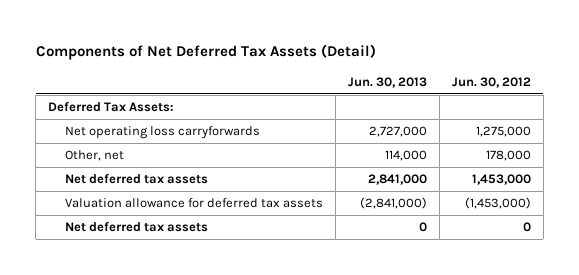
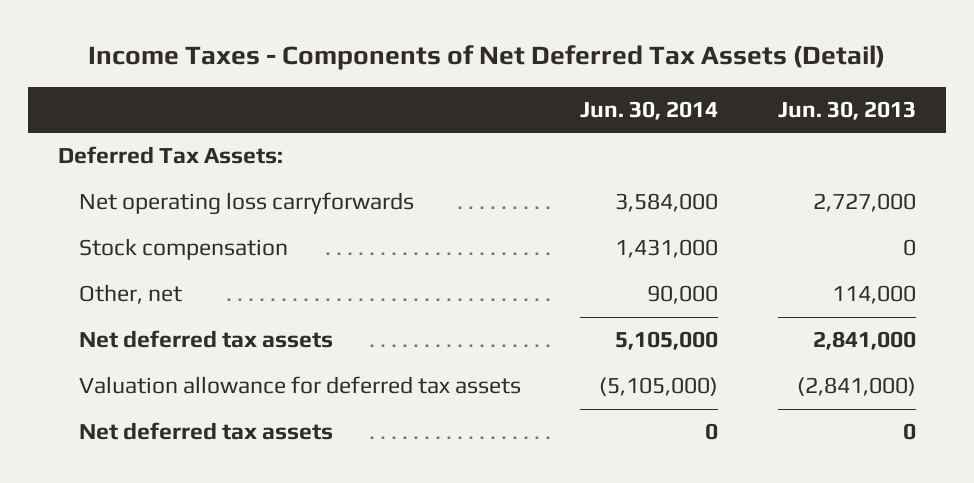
[35,44,376,61] Components of Net Deferred Tax Assets (Detail) -> [87,44,885,70] Income Taxes - Components of Net Deferred Tax Assets (Detail)
[451,76,531,88] Jun. 30, 2012 -> none
none -> [580,100,719,120] Jun. 30, 2014
none -> [78,238,288,261] Stock compensation

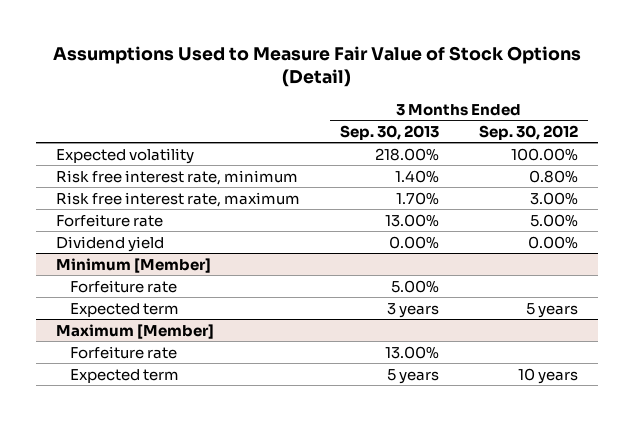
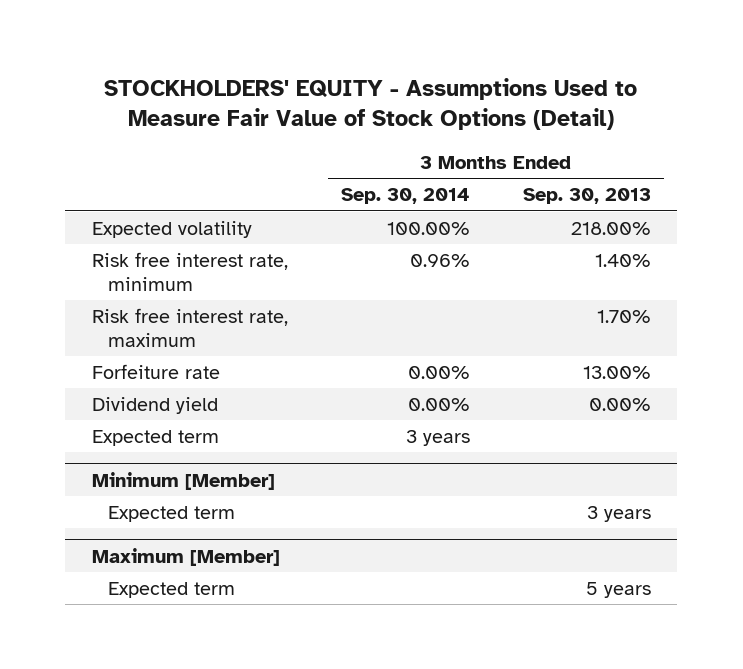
[53,45,582,87] Assumptions Used to Measure Fair Value of Stock Options (Detail) -> [104,77,638,131] STOCKHOLDERS' EQUITY - Assumptions Used to Measure Fair Value of Stock Options (Detail)
[479,124,579,140] Sep. 30, 2012 -> none
none -> [340,188,470,205] Sep. 30, 2014
none -> [91,429,219,446] Expected term
[70,279,178,293] Forfeiture rate -> none
[70,345,178,359] Forfeiture rate -> none

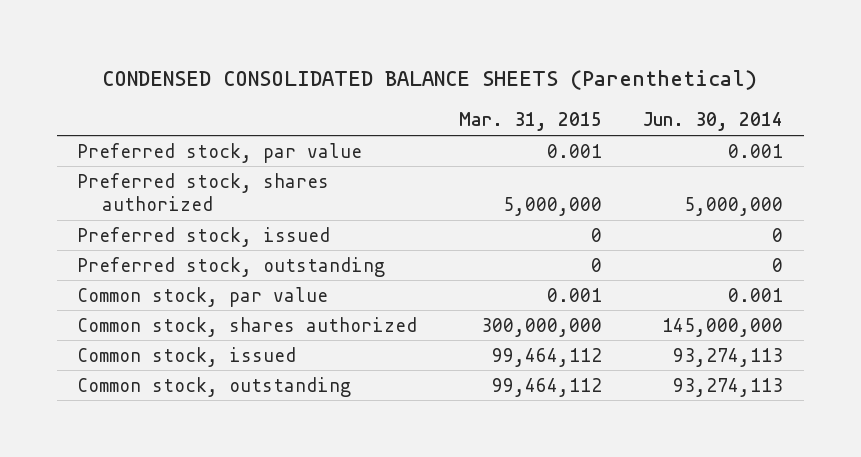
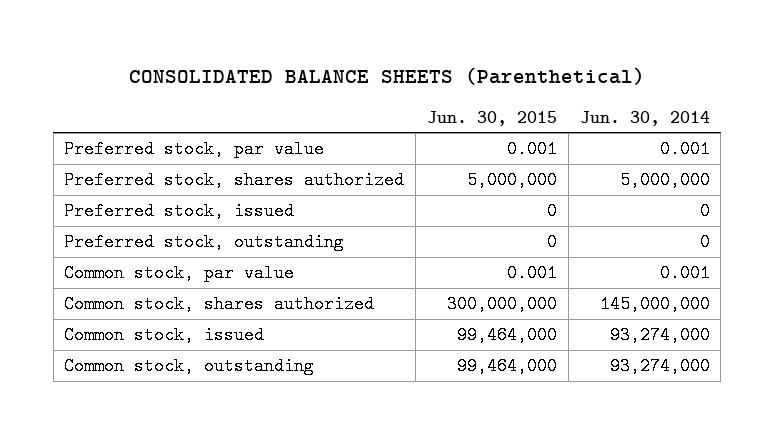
[102,69,758,90] CONDENSED CONSOLIDATED BALANCE SHEETS (Parenthetical) -> [129,66,646,85] CONSOLIDATED BALANCE SHEETS (Parenthetical)
[458,112,602,132] Mar. 31, 2015 -> none
none -> [427,110,558,126] Jun. 30, 2015
[673,347,784,367] 93,274,113 -> [609,326,710,345] 93,274,000
[673,377,784,397] 93,274,113 -> [609,357,710,376] 93,274,000

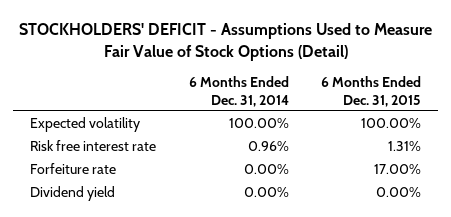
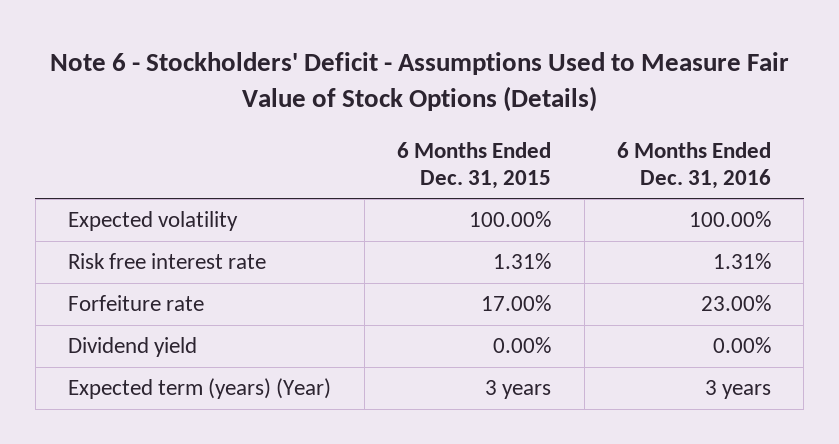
[18,23,432,62] STOCKHOLDERS' DEFICIT - Assumptions Used to Measure Fair Value of Stock Options (Detail) -> [49,52,789,112] Note 6 - Stockholders' Deficit - Assumptions Used to Measure Fair Value of Stock Options (Details)
[188,76,289,107] 6 Months Ended Dec. 31, 2014 -> none
none -> [617,142,772,189] 6 Months Ended Dec. 31, 2016
none -> [68,378,332,400] Expected term (years) (Year)

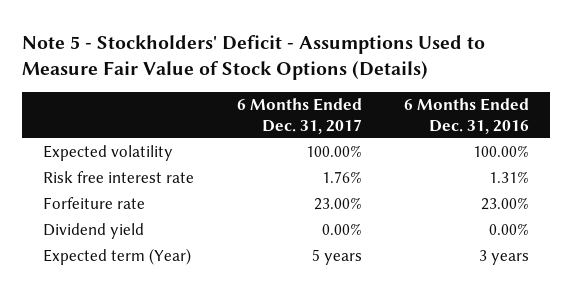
[49,52,789,112] Note 6 - Stockholders' Deficit - Assumptions Used to Measure Fair Value of Stock Options (Details) -> [22,34,486,80] Note 5 - Stockholders' Deficit - Assumptions Used to Measure Fair Value of Stock Options (Details)
[397,142,552,189] 6 Months Ended Dec. 31, 2015 -> none
none -> [236,97,362,134] 6 Months Ended Dec. 31, 2017
[68,378,332,400] Expected term (years) (Year) -> [43,248,192,266] Expected term (Year)

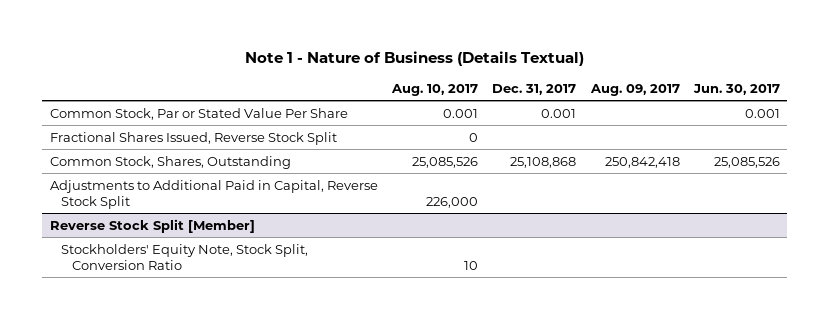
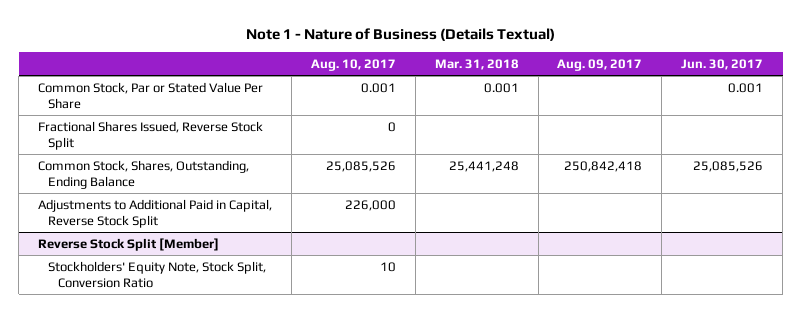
[492,83,577,95] Dec. 31, 2017 -> none
none -> [434,59,519,71] Mar. 31, 2018
[49,155,291,169] Common Stock, Shares, Outstanding -> [38,159,250,189] Common Stock, Shares, Outstanding, Ending Balance

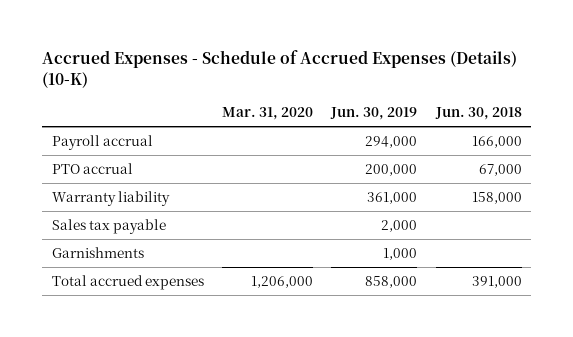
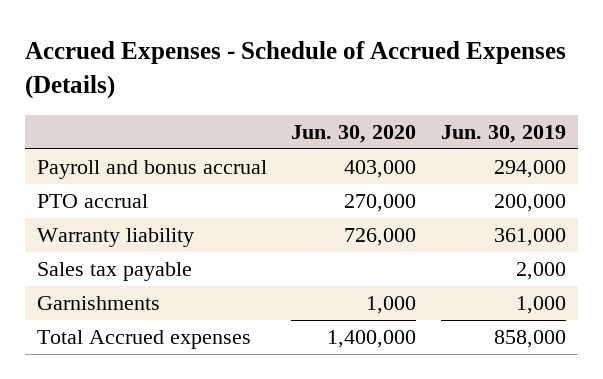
[42,49,518,88] Accrued Expenses - Schedule of Accrued Expenses (Details) (10-K) -> [24,40,566,99] Accrued Expenses - Schedule of Accrued Expenses (Details)
[221,107,313,121] Mar. 31, 2020 -> none
[434,107,522,121] Jun. 30, 2018 -> none
none -> [291,124,417,143] Jun. 30, 2020
[51,134,153,150] Payroll accrual -> [37,160,268,180] Payroll and bonus accrual
[51,274,204,290] Total accrued expenses -> [37,330,252,350] Total Accrued expenses

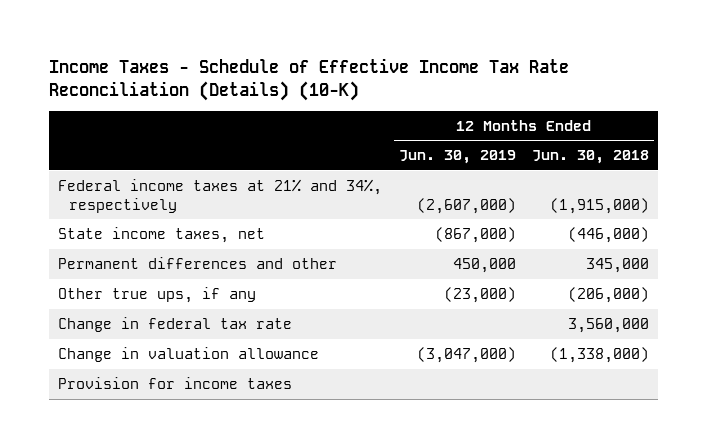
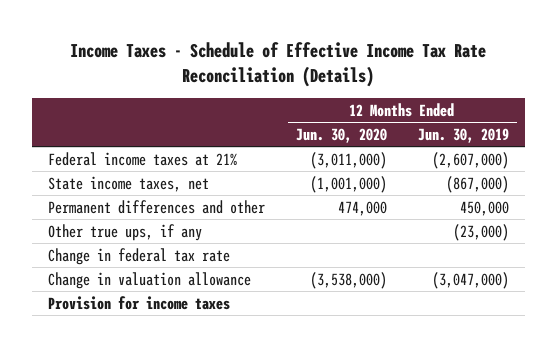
[49,57,570,101] Income Taxes - Schedule of Effective Income Tax Rate Reconciliation (Details) (10-K) -> [70,42,487,88] Income Taxes - Schedule of Effective Income Tax Rate Reconciliation (Details)
[532,150,650,165] Jun. 30, 2018 -> none
none -> [295,127,387,143] Jun. 30, 2020
[57,179,382,213] Federal income taxes at 21% and 34%, respectively -> [47,151,237,166] Federal income taxes at 21%

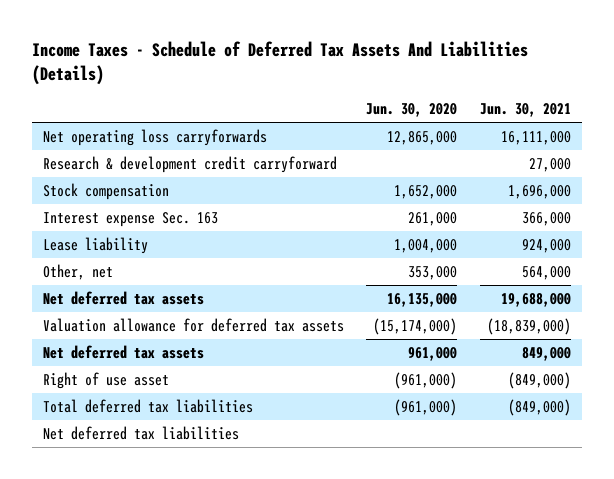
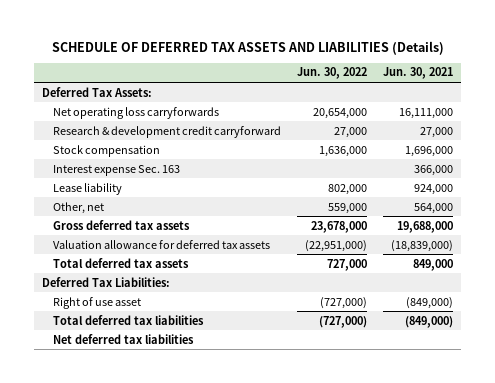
[31,40,528,85] Income Taxes - Schedule of Deferred Tax Assets And Liabilities (Details) -> [51,40,444,55] SCHEDULE OF DEFERRED TAX ASSETS AND LIABILITIES (Details)
[366,103,458,118] Jun. 30, 2020 -> none
none -> [297,67,368,80] Jun. 30, 2022
none -> [42,86,153,97] Deferred Tax Assets:
[43,290,205,305] Net deferred tax assets -> [53,219,191,230] Gross deferred tax assets
[43,344,205,359] Net deferred tax assets -> [53,257,190,268] Total deferred tax assets
none -> [42,276,171,287] Deferred Tax Liabilities:

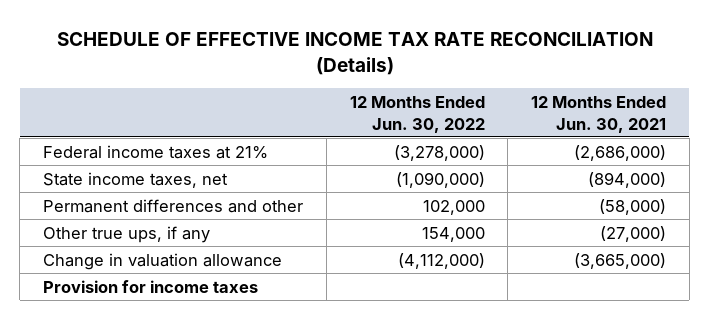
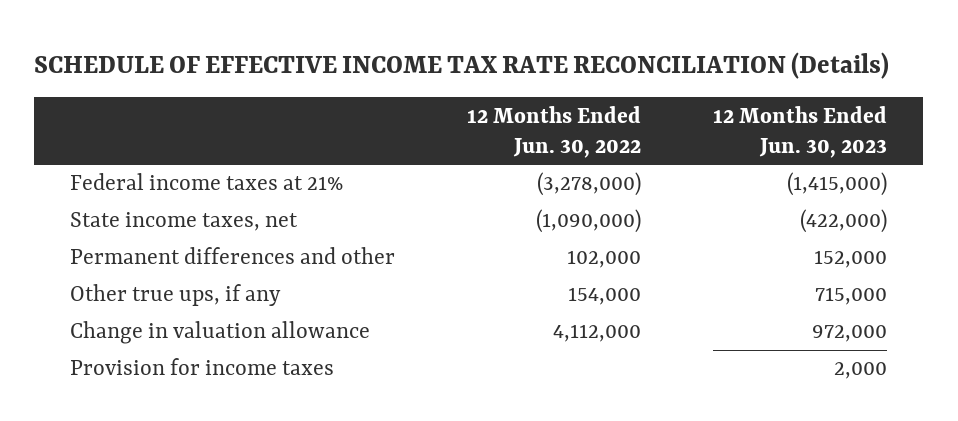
[531,95,667,133] 12 Months Ended Jun. 30, 2021 -> none
none -> [713,105,888,158] 12 Months Ended Jun. 30, 2023
[397,252,485,269] (4,112,000) -> [553,324,642,343] 4,112,000

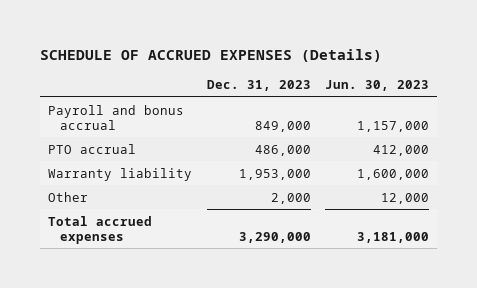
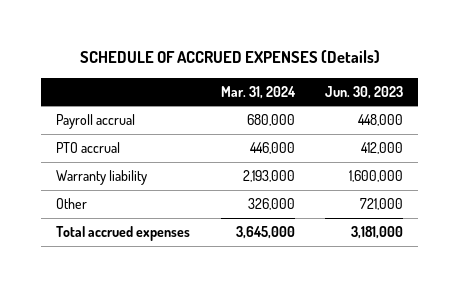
[206,80,311,92] Dec. 31, 2023 -> none
none -> [220,85,296,99] Mar. 31, 2024
[47,104,184,130] Payroll and bonus accrual -> [56,114,136,130] Payroll accrual
[357,120,430,132] 1,157,000 -> [357,114,403,127] 448,000
[381,192,430,204] 12,000 -> [359,198,403,211] 721,000

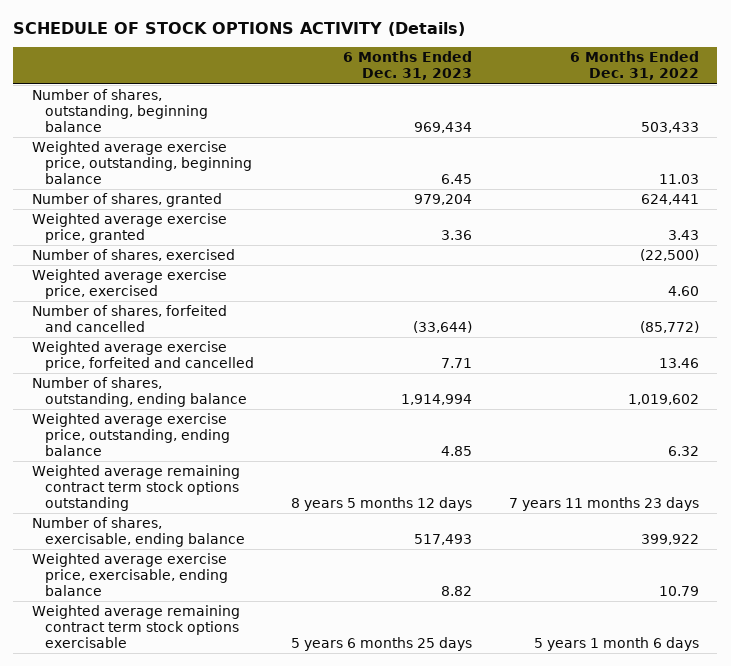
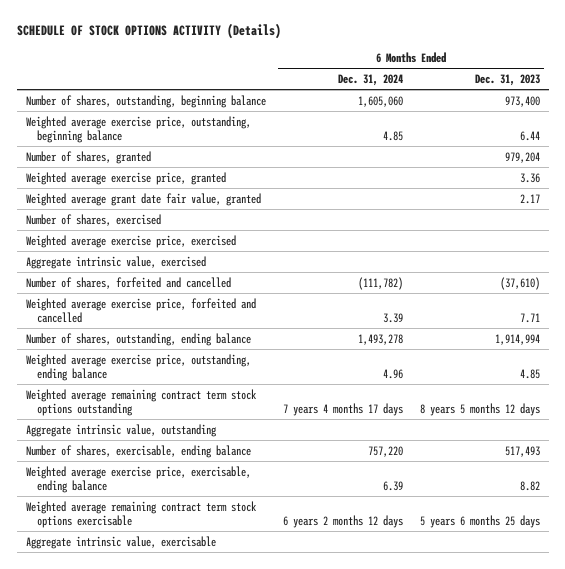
[569,51,699,81] 6 Months Ended Dec. 31, 2022 -> none
none -> [337,73,403,86] Dec. 31, 2024
[413,122,472,134] 969,434 -> [504,95,540,107] 973,400
[440,174,472,185] 6.45 -> [519,130,540,141] 6.44
none -> [25,192,261,206] Weighted average grant date fair value, granted
none -> [25,255,206,269] Aggregate intrinsic value, exercised
[412,321,472,334] (33,644) -> [499,276,540,290] (37,610)
none -> [25,423,217,437] Aggregate intrinsic value, outstanding
none -> [25,535,216,549] Aggregate intrinsic value, exercisable

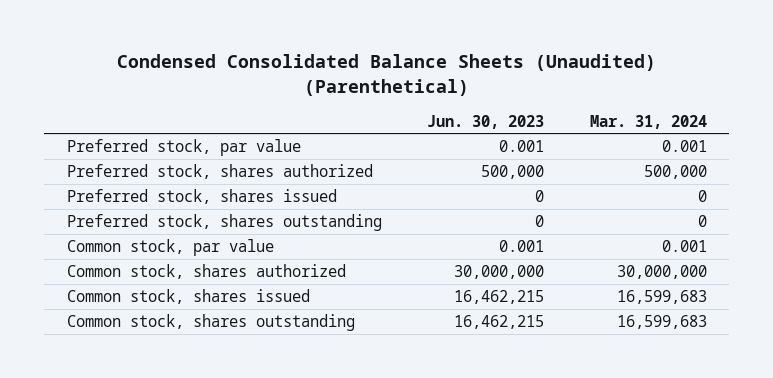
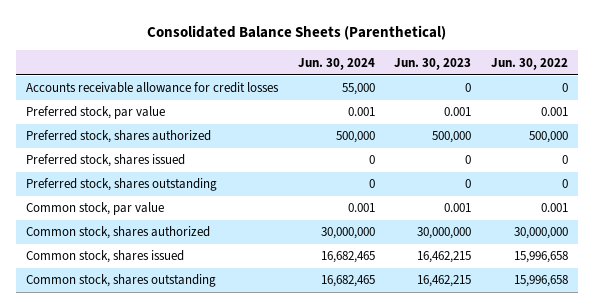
[116,54,656,96] Condensed Consolidated Balance Sheets (Unaudited) (Parenthetical) -> [147,25,447,41] Consolidated Balance Sheets (Parenthetical)
[589,114,707,129] Mar. 31, 2024 -> none
none -> [297,57,375,70] Jun. 30, 2024
none -> [491,57,569,70] Jun. 30, 2022
none -> [26,82,280,94] Accounts receivable allowance for credit losses

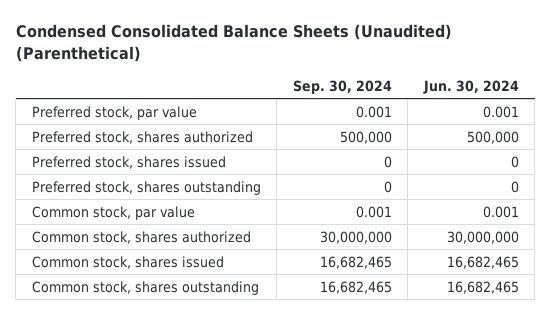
[147,25,447,41] Consolidated Balance Sheets (Parenthetical) -> [15,24,452,63] Condensed Consolidated Balance Sheets (Unaudited) (Parenthetical)
[394,57,472,70] Jun. 30, 2023 -> none
[491,57,569,70] Jun. 30, 2022 -> none
none -> [292,79,392,94] Sep. 30, 2024
[26,82,280,94] Accounts receivable allowance for credit losses -> none

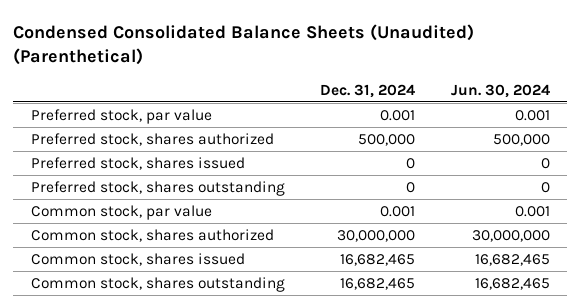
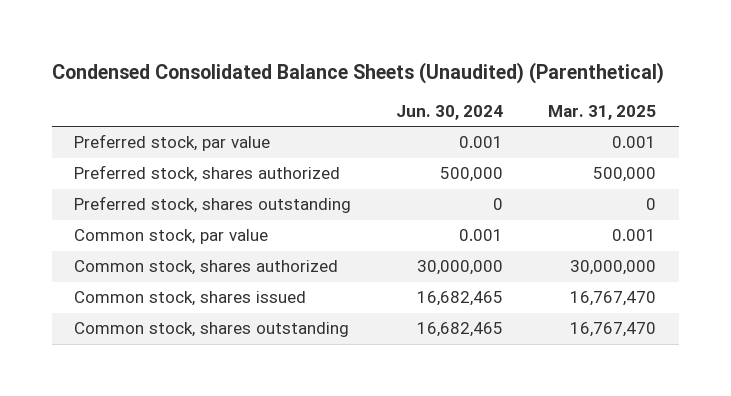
[320,83,416,98] Dec. 31, 2024 -> none
none -> [548,105,657,121] Mar. 31, 2025
[31,156,246,170] Preferred stock, shares issued -> none

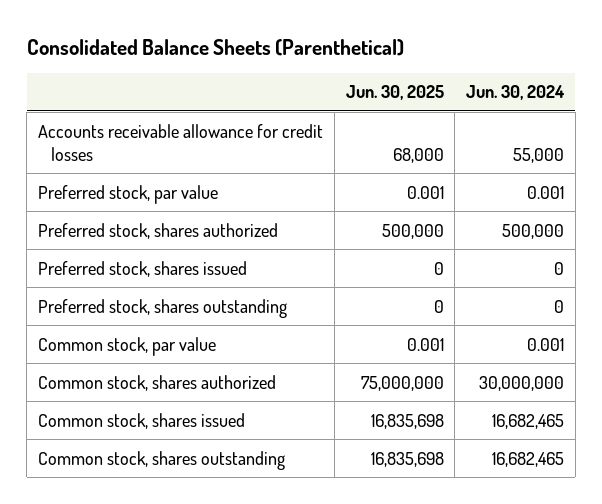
[51,61,664,84] Condensed Consolidated Balance Sheets (Unaudited) (Parenthetical) -> [26,38,404,56] Consolidated Balance Sheets (Parenthetical)
[548,105,657,121] Mar. 31, 2025 -> none
none -> [345,85,444,101] Jun. 30, 2025
none -> [37,123,323,161] Accounts receivable allowance for credit losses
none -> [37,260,247,277] Preferred stock, shares issued

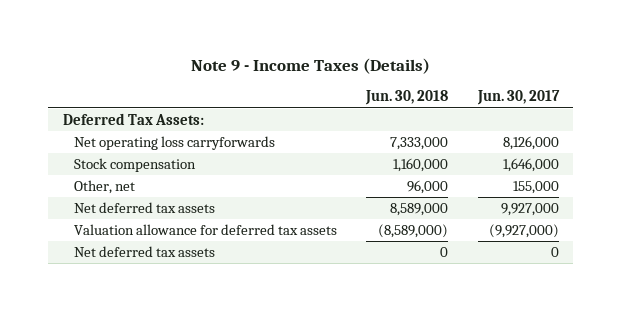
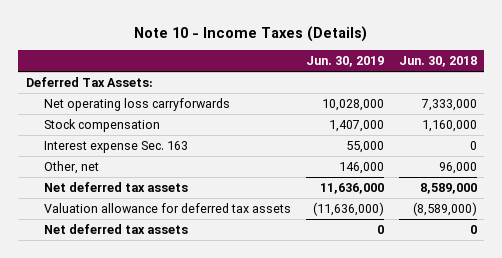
[190,57,430,74] Note 9 - Income Taxes (Details) -> [134,25,368,42] Note 10 - Income Taxes (Details)
[476,90,560,106] Jun. 30, 2017 -> none
none -> [305,56,384,68] Jun. 30, 2019
none -> [43,140,188,153] Interest expense Sec. 163

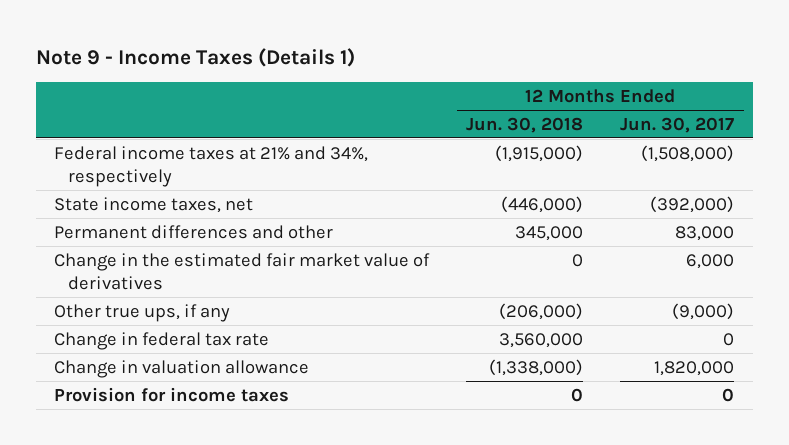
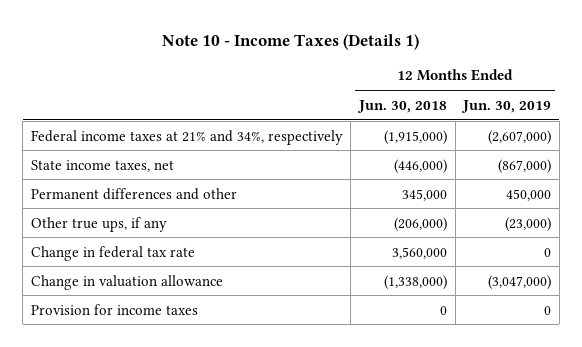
[35,48,355,68] Note 9 - Income Taxes (Details 1) -> [162,33,420,50] Note 10 - Income Taxes (Details 1)
[620,116,735,133] Jun. 30, 2017 -> none
none -> [461,99,552,113] Jun. 30, 2019
[54,252,431,290] Change in the estimated fair market value of derivatives -> none

